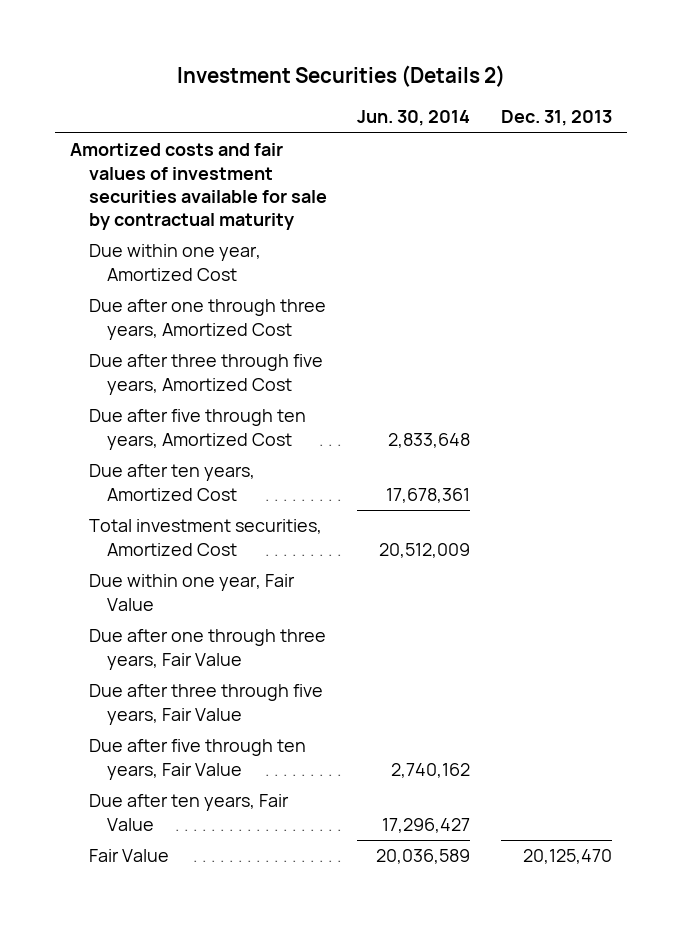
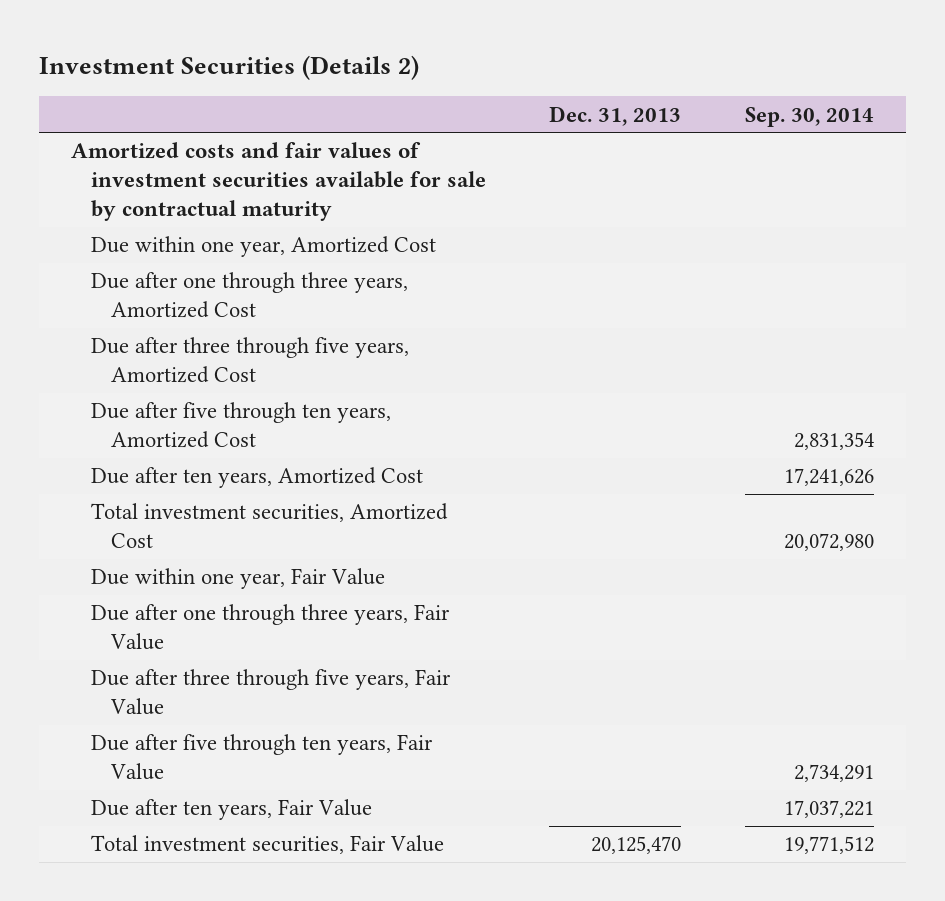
[357,110,471,127] Jun. 30, 2014 -> none
none -> [745,106,875,127] Sep. 30, 2014
[88,849,169,863] Fair Value -> [90,835,444,855] Total investment securities, Fair Value

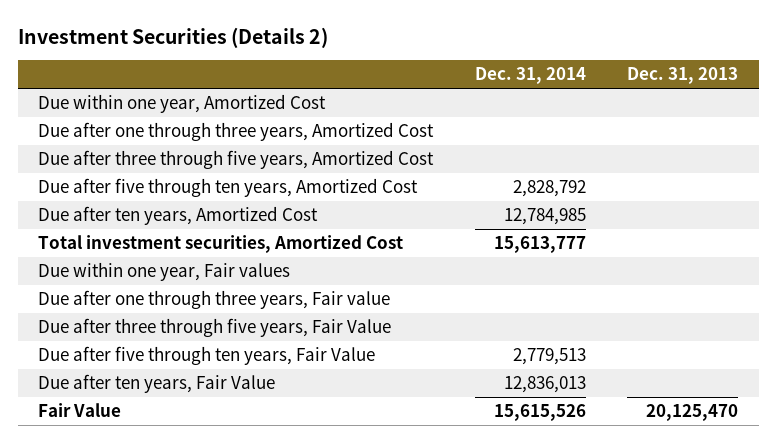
[745,106,875,127] Sep. 30, 2014 -> none
none -> [474,67,586,85] Dec. 31, 2014
[70,142,486,222] Amortized costs and fair values of investment securities available for sale by contractual maturity -> none
[90,568,385,590] Due within one year, Fair Value -> [38,261,291,281] Due within one year, Fair values
[90,604,450,651] Due after one through three years, Fair Value -> [38,289,391,309] Due after one through three years, Fair value
[90,835,444,855] Total investment securities, Fair Value -> [38,402,122,417] Fair Value

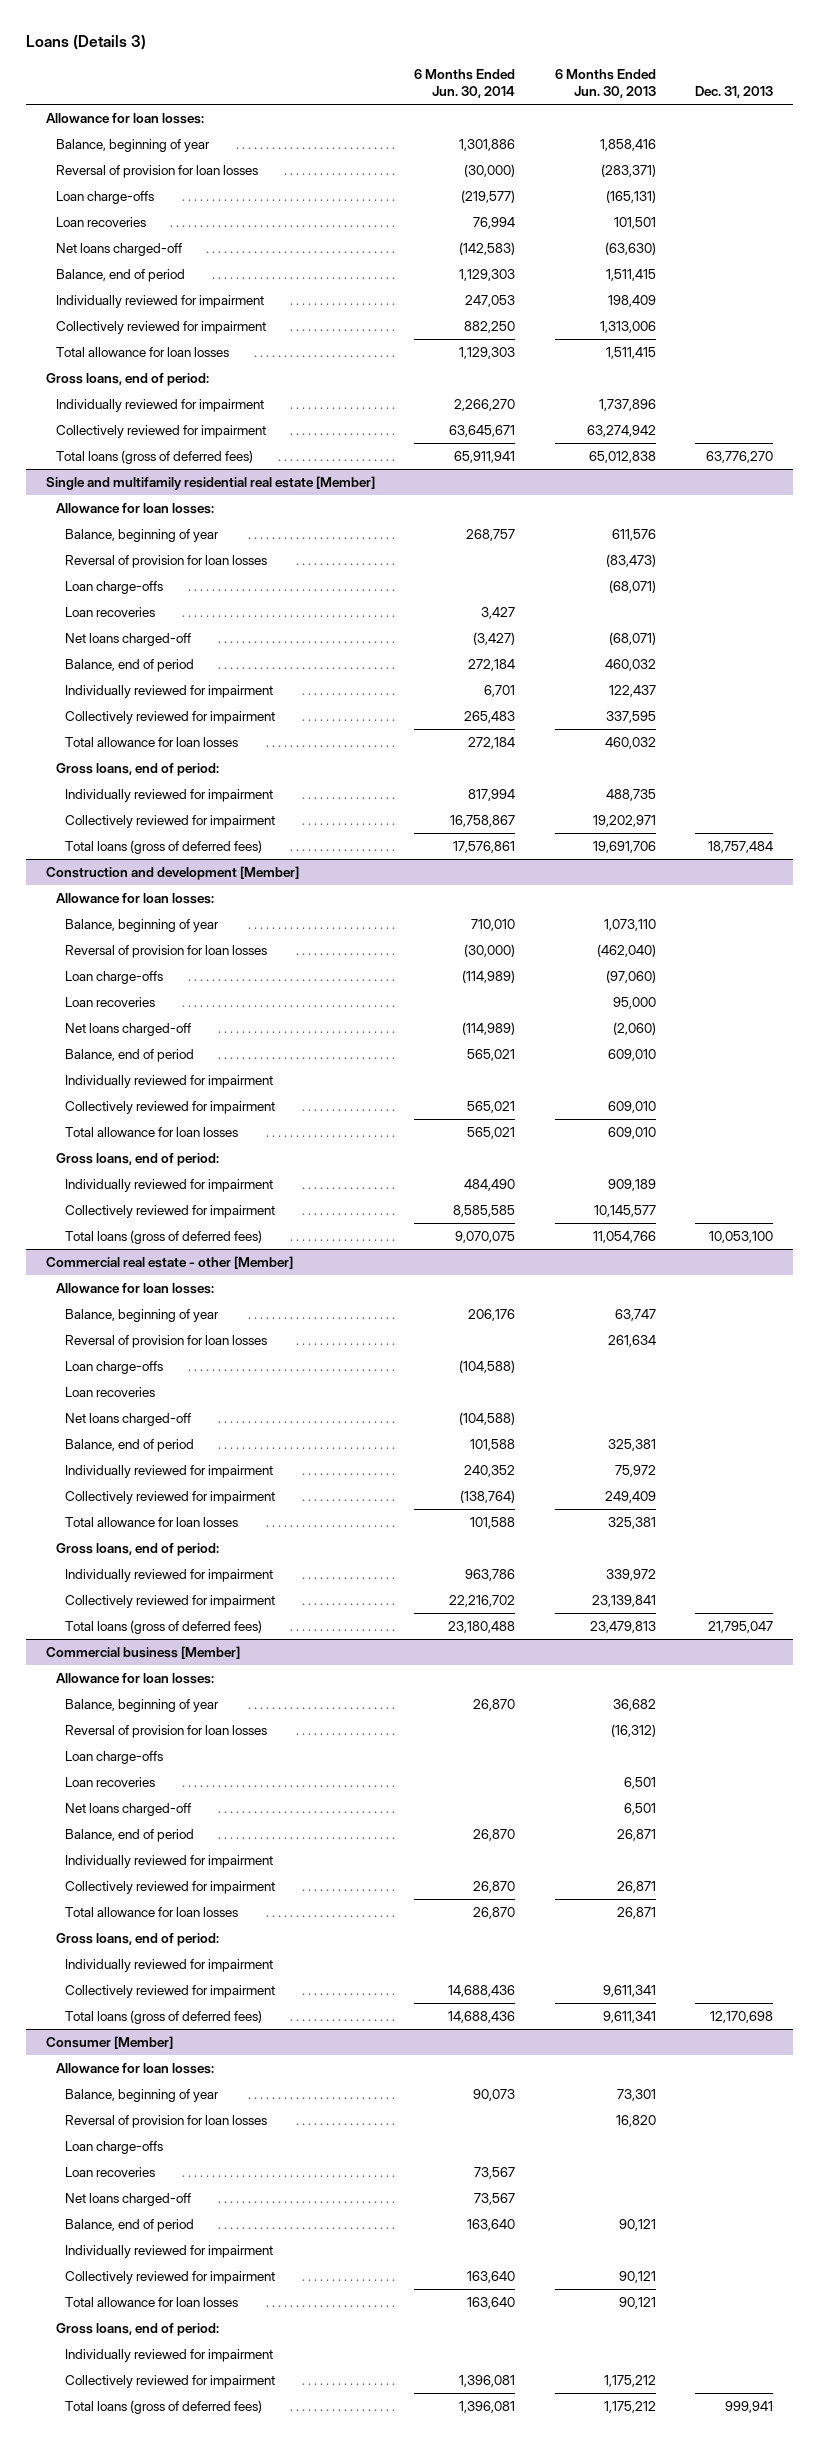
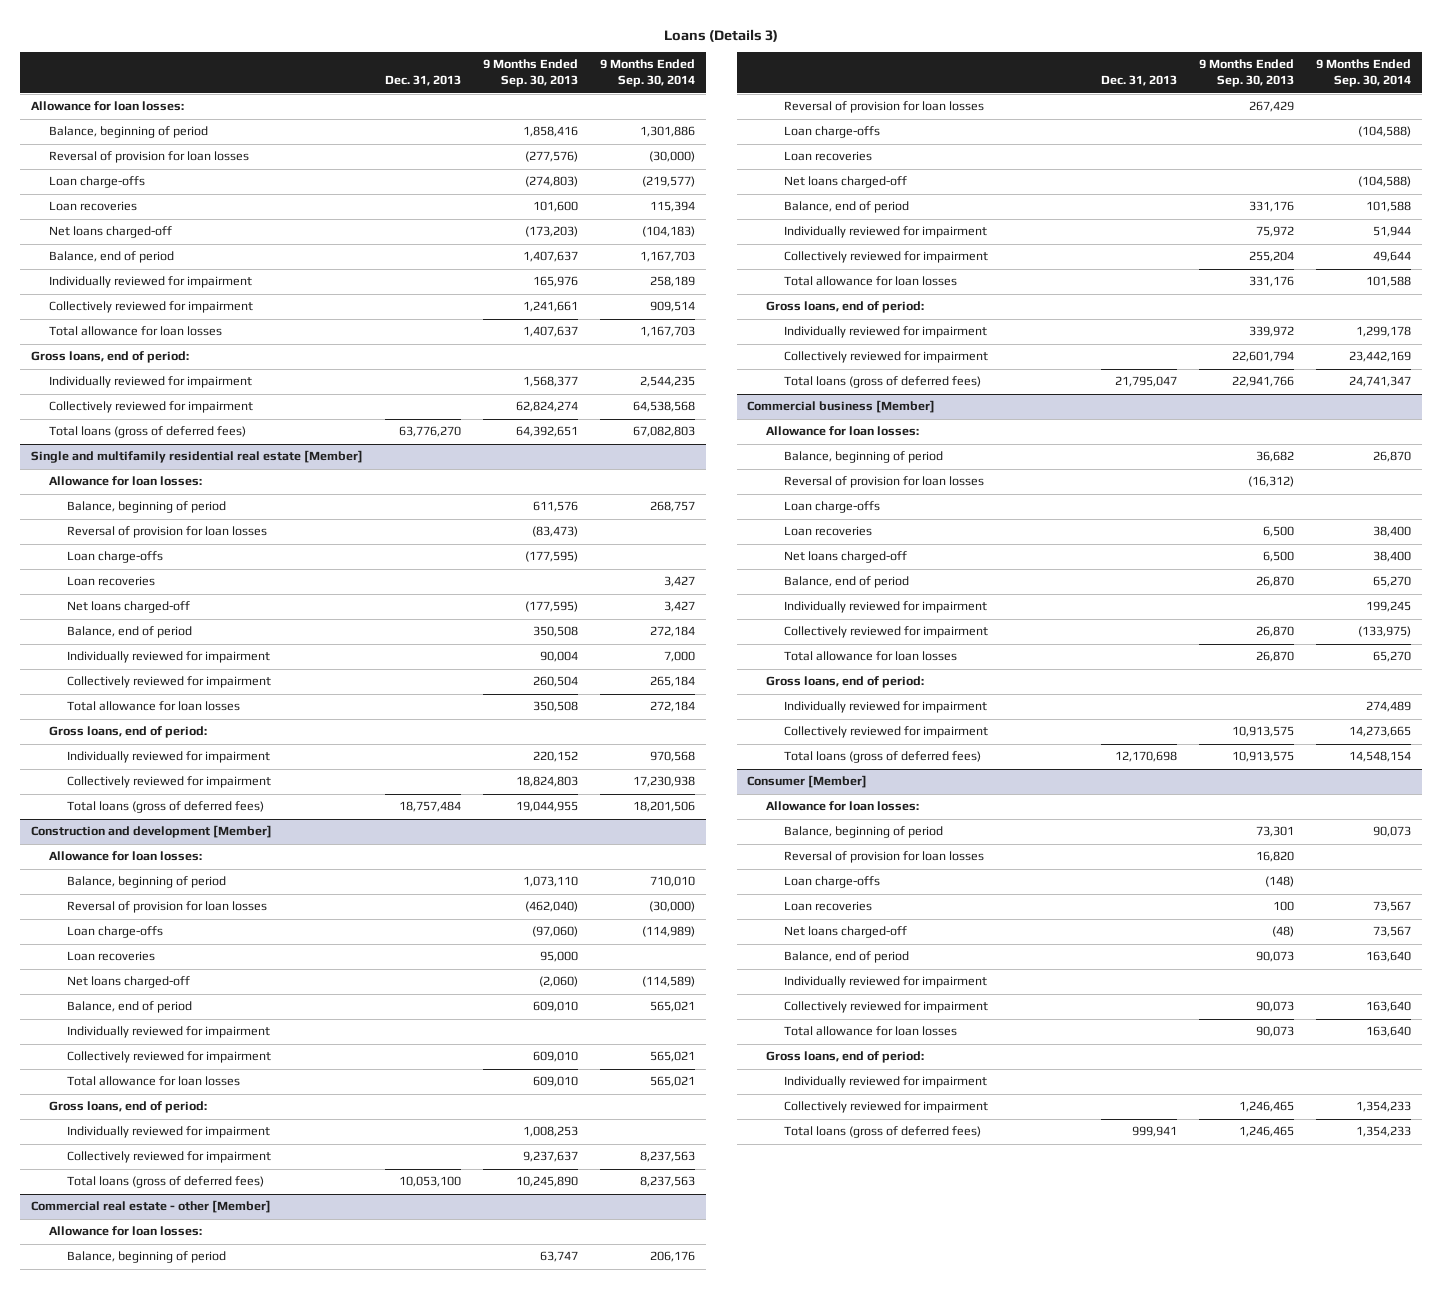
[414,68,516,99] 6 Months Ended Jun. 30, 2014 -> none
[554,68,656,99] 6 Months Ended Jun. 30, 2013 -> none
none -> [482,59,578,88] 9 Months Ended Sep. 30, 2013
none -> [599,59,695,88] 9 Months Ended Sep. 30, 2014
[55,138,210,152] Balance, beginning of year -> [49,126,209,139] Balance, beginning of period
[65,528,220,542] Balance, beginning of year -> [67,501,227,514] Balance, beginning of period
[65,918,220,932] Balance, beginning of year -> [67,876,227,889] Balance, beginning of period
[65,1308,220,1322] Balance, beginning of year -> [67,1251,227,1264] Balance, beginning of period
[65,1698,220,1712] Balance, beginning of year -> [783,451,943,464] Balance, beginning of period
[65,2088,220,2102] Balance, beginning of year -> [783,826,943,839] Balance, beginning of period

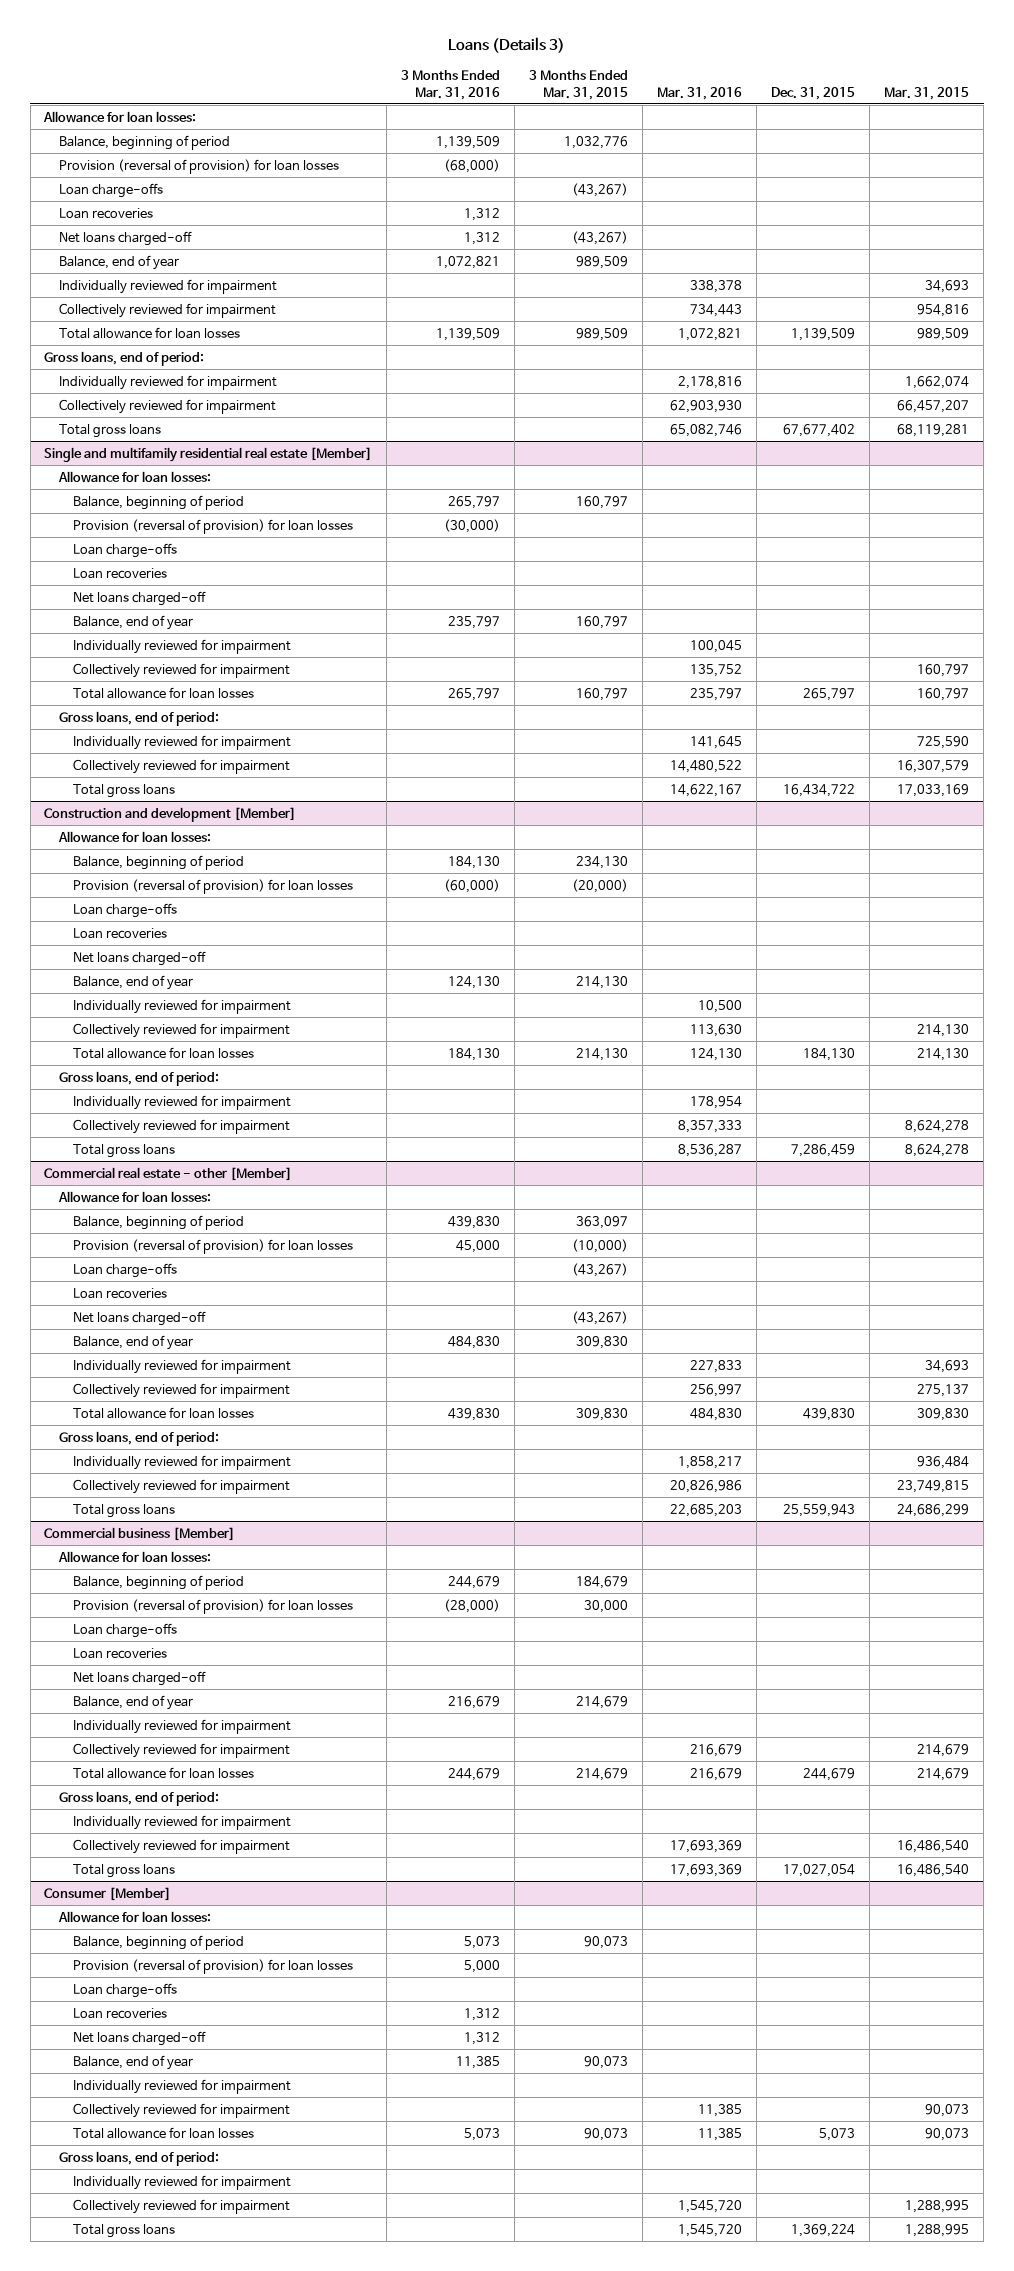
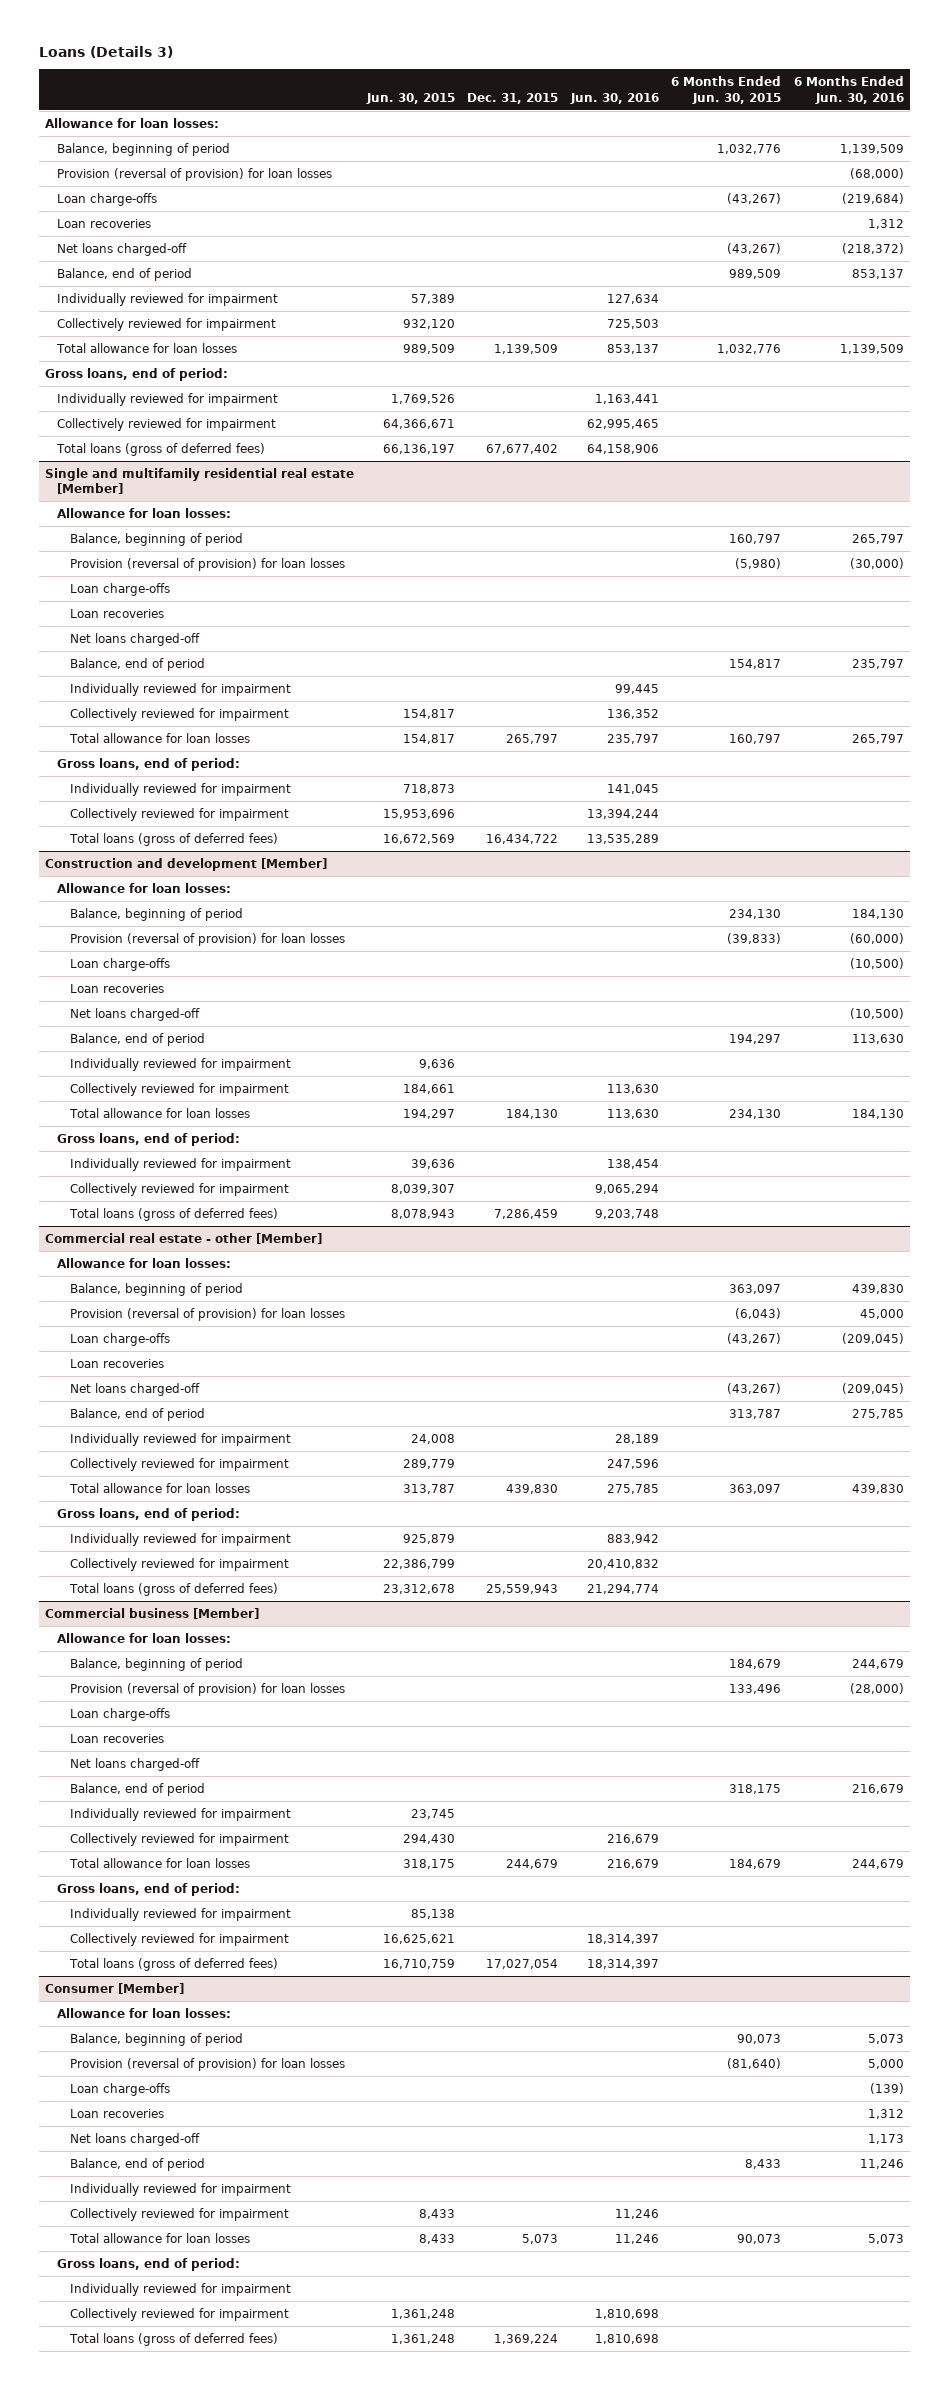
[401,70,501,100] 3 Months Ended Mar. 31, 2016 -> none
[529,70,629,100] 3 Months Ended Mar. 31, 2015 -> none
[657,86,743,100] Mar. 31, 2016 -> none
[884,86,970,100] Mar. 31, 2015 -> none
none -> [365,92,455,104] Jun. 30, 2015
none -> [569,92,659,104] Jun. 30, 2016
none -> [671,76,782,104] 6 Months Ended Jun. 30, 2015
none -> [794,76,905,104] 6 Months Ended Jun. 30, 2016
[58,254,179,270] Balance, end of year -> [57,267,193,281] Balance, end of period
[58,423,161,438] Total gross loans -> [56,442,266,456] Total loans (gross of deferred fees)
[73,614,194,630] Balance, end of year -> [69,657,205,671] Balance, end of period
[73,783,176,798] Total gross loans -> [68,832,278,846] Total loans (gross of deferred fees)
[73,974,194,990] Balance, end of year -> [69,1032,205,1046] Balance, end of period
[73,1143,176,1158] Total gross loans -> [68,1207,278,1221] Total loans (gross of deferred fees)
[73,1334,194,1350] Balance, end of year -> [69,1407,205,1421] Balance, end of period
[73,1503,176,1518] Total gross loans -> [68,1582,278,1596] Total loans (gross of deferred fees)
[73,1694,194,1710] Balance, end of year -> [69,1782,205,1796] Balance, end of period
[73,1863,176,1878] Total gross loans -> [68,1957,278,1971] Total loans (gross of deferred fees)
[73,2054,194,2070] Balance, end of year -> [69,2157,205,2171] Balance, end of period
[73,2223,176,2238] Total gross loans -> [68,2332,278,2346] Total loans (gross of deferred fees)

